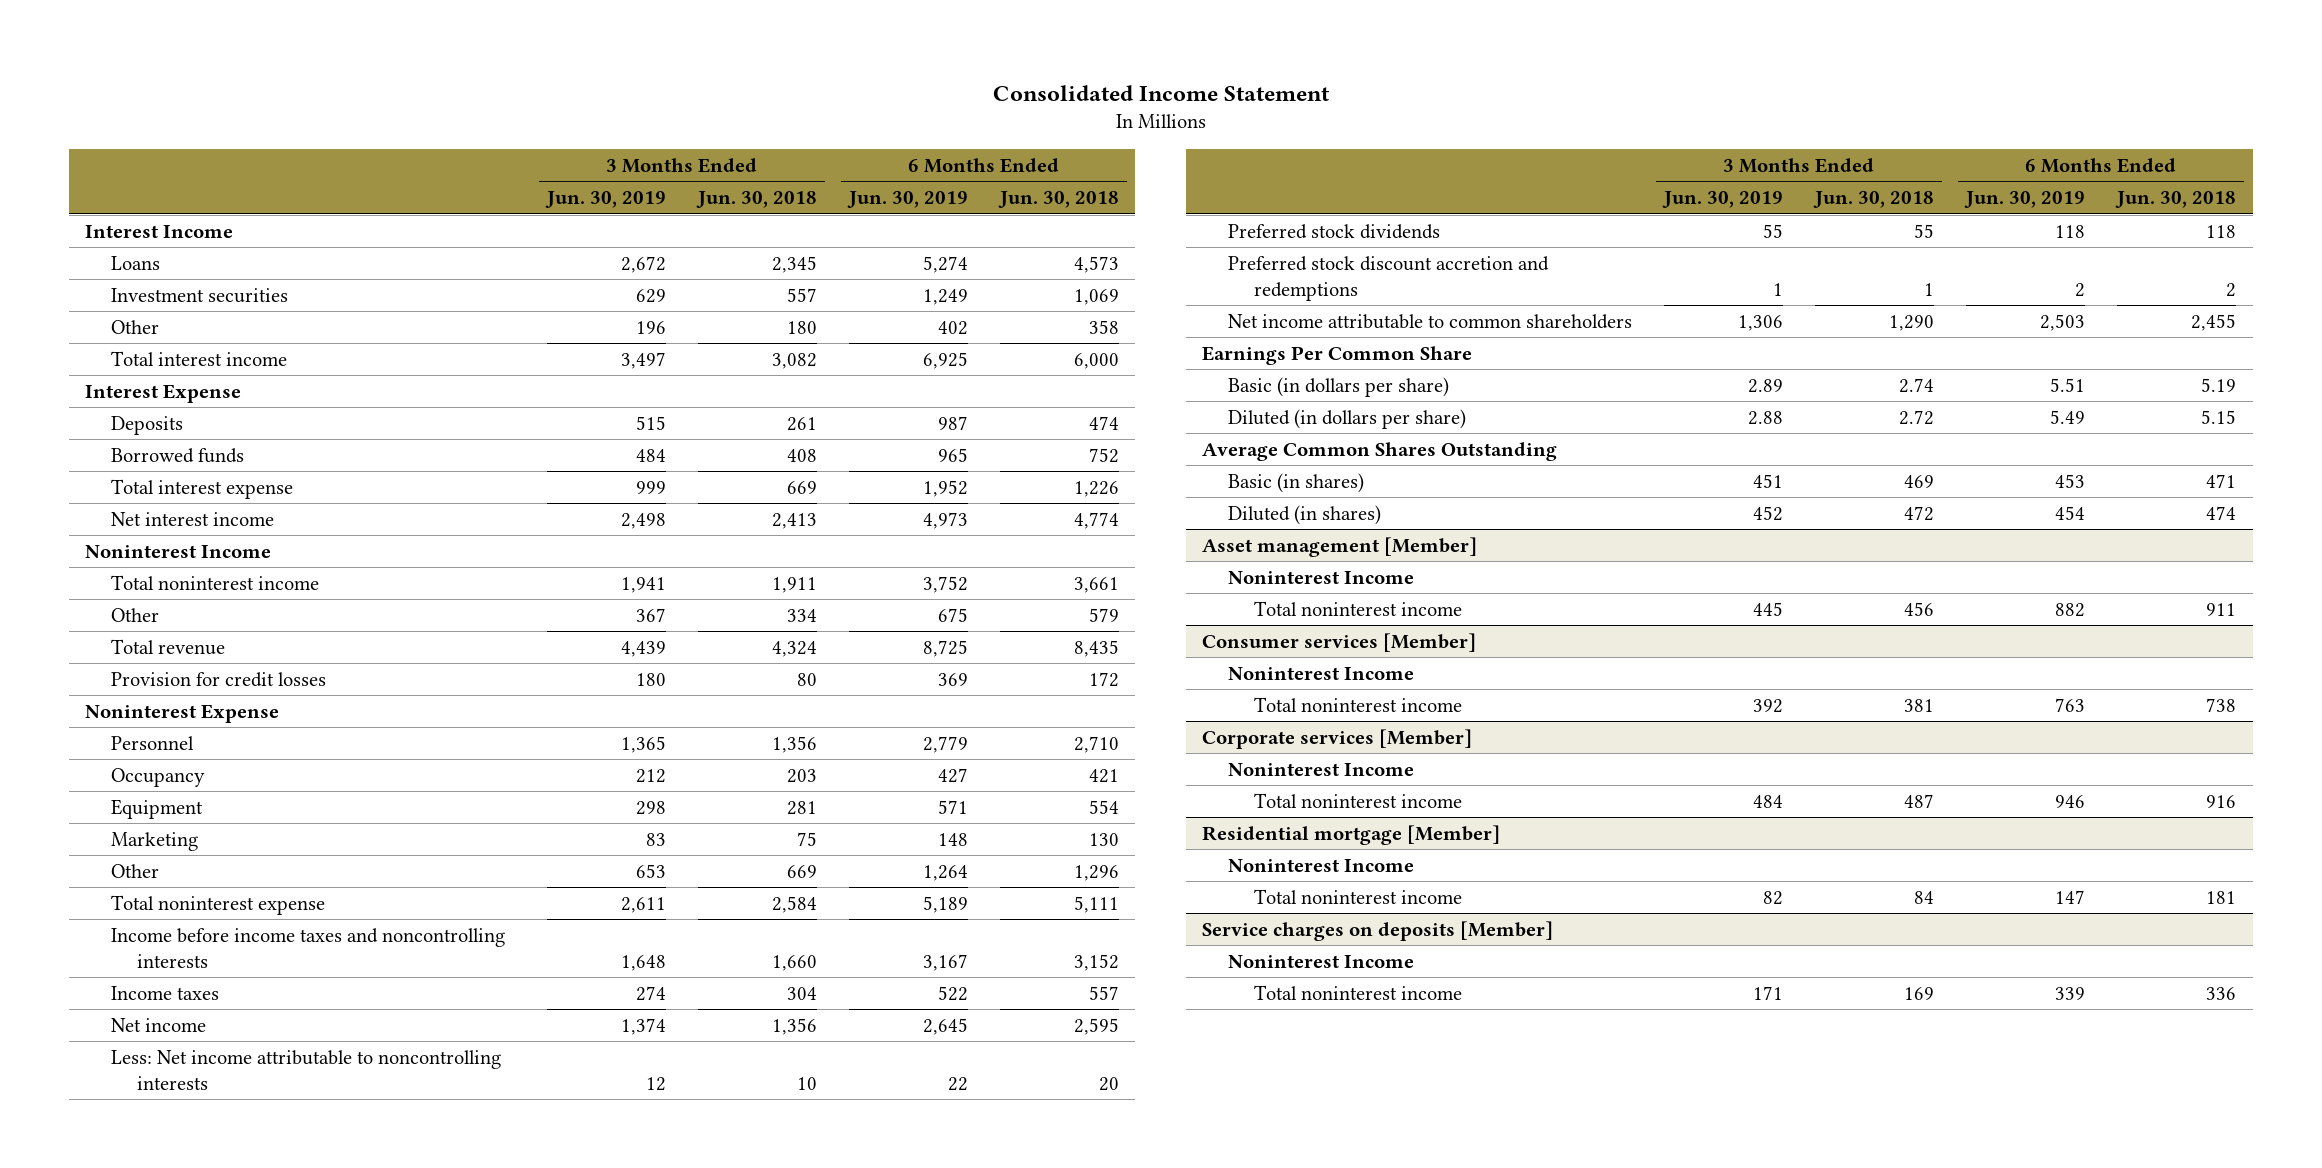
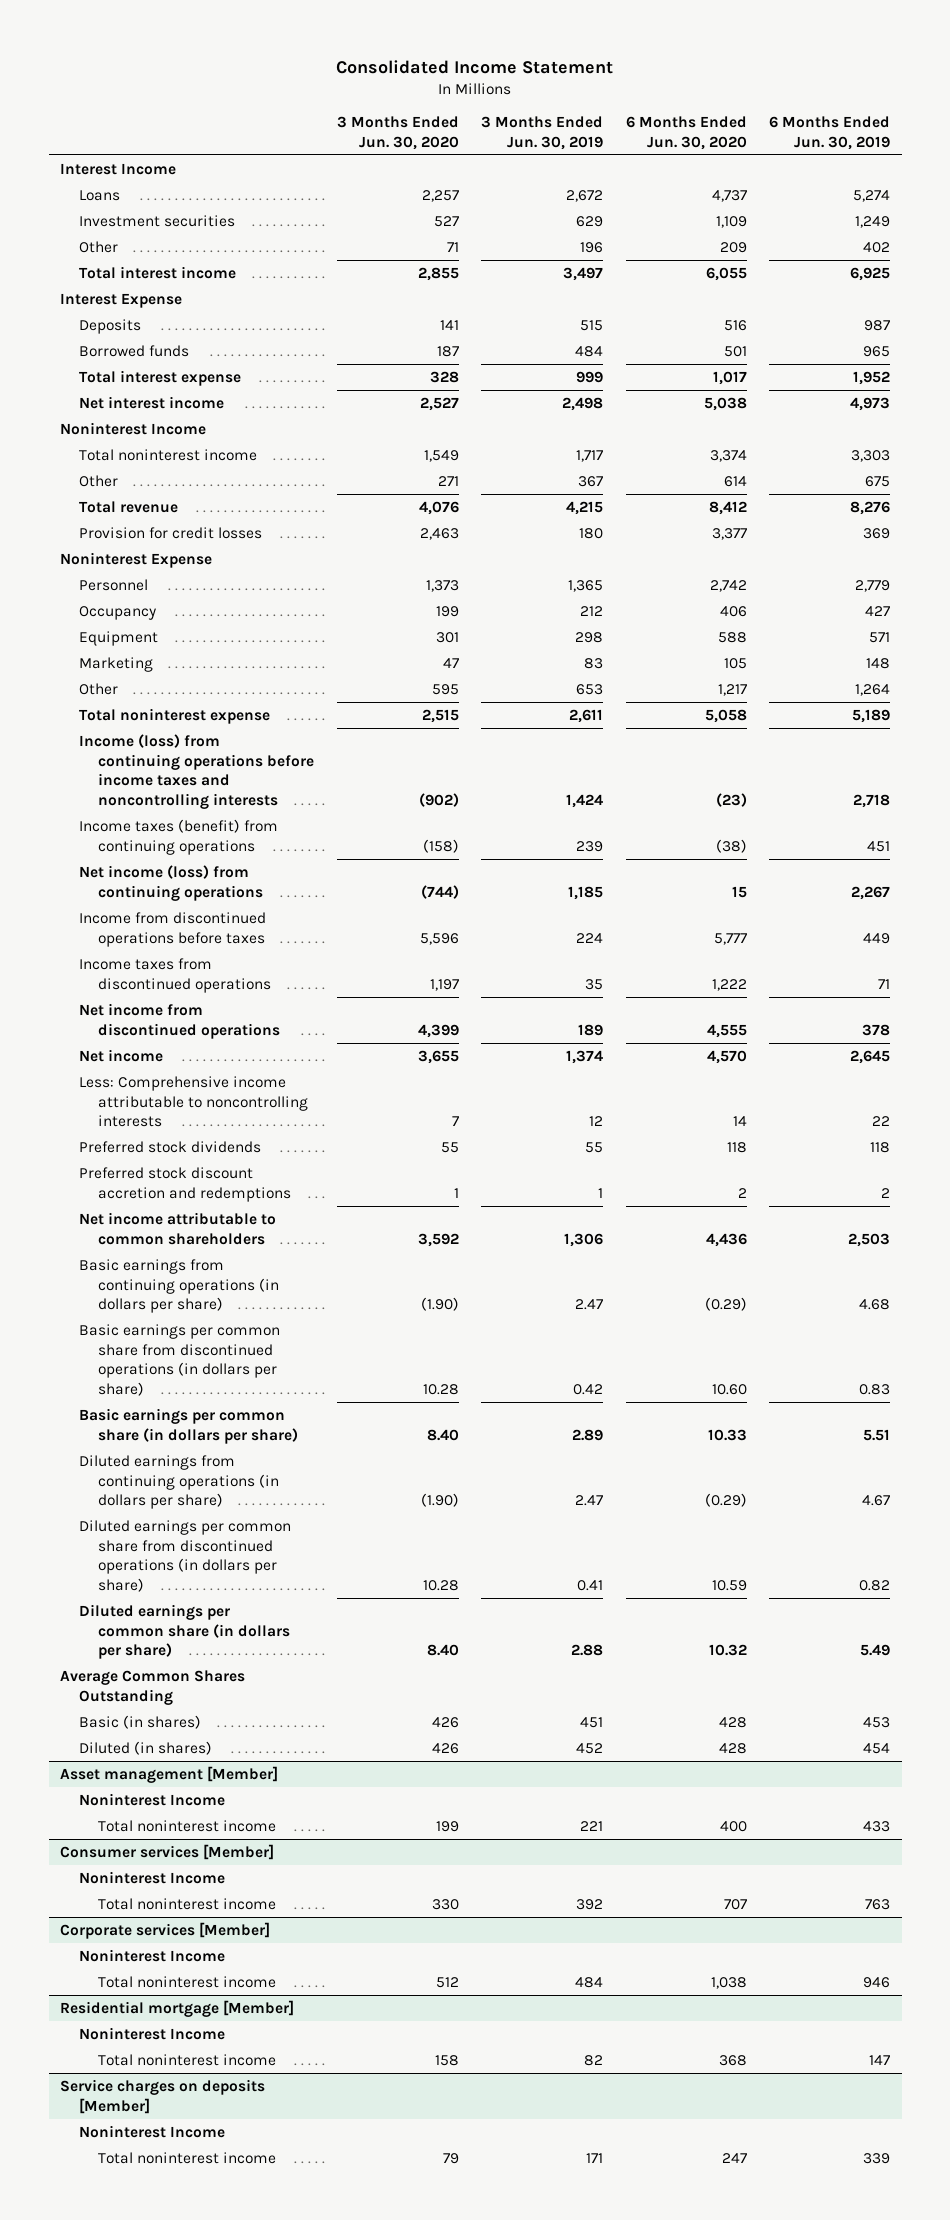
[696,191,818,209] Jun. 30, 2018 -> none
[998,191,1120,209] Jun. 30, 2018 -> none
none -> [336,116,459,150] 3 Months Ended Jun. 30, 2020
none -> [625,116,747,150] 6 Months Ended Jun. 30, 2020
[621,576,667,593] 1,941 -> [576,449,604,462] 1,717
[923,575,969,593] 3,752 -> [851,449,891,462] 3,303
[621,640,667,657] 4,439 -> [566,500,604,515] 4,215
[923,639,969,657] 8,725 -> [850,500,891,515] 8,276
[111,927,506,968] Income before income taxes and noncontrolling interests -> [79,733,315,810] Income (loss) from continuing operations before income taxes and noncontrolling interests
[621,954,667,971] 1,648 -> [566,794,604,809] 1,424
[923,953,969,971] 3,167 -> [853,794,891,809] 2,718
[111,985,220,1000] Income taxes -> [79,818,279,855] Income taxes (benefit) from continuing operations
[636,985,667,1001] 274 -> [576,840,604,852] 239
[938,985,969,1001] 522 -> [867,840,891,852] 451
none -> [79,864,264,901] Net income (loss) from continuing operations
none -> [79,911,267,947] Income from discontinued operations before taxes
none -> [79,957,272,993] Income taxes from discontinued operations
none -> [79,1002,281,1039] Net income from discontinued operations
[111,1049,502,1090] Less: Net income attributable to noncontrolling interests -> [79,1075,309,1128] Less: Comprehensive income attributable to noncontrolling interests
[1202,345,1473,365] Earnings Per Common Share -> none
none -> [79,1258,280,1314] Basic earnings from continuing operations (in dollars per share)
none -> [79,1323,281,1397] Basic earnings per common share from discontinued operations (in dollars per share)
[1228,376,1450,397] Basic (in dollars per share) -> [79,1407,299,1444] Basic earnings per common share (in dollars per share)
none -> [79,1454,280,1510] Diluted earnings from continuing operations (in dollars per share)
none -> [79,1519,292,1593] Diluted earnings per common share from discontinued operations (in dollars per share)
[1228,408,1467,429] Diluted (in dollars per share) -> [79,1603,291,1660] Diluted earnings per common share (in dollars per share)
[1753,601,1784,616] 445 -> [580,1820,604,1831] 221
[2055,602,2086,617] 882 -> [863,1820,891,1832] 433

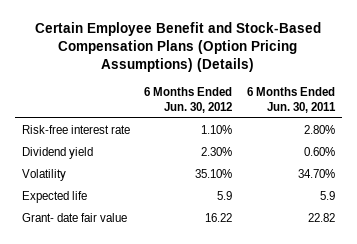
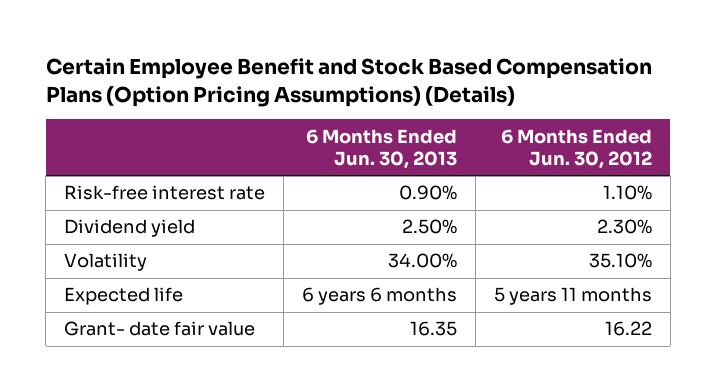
[35,21,322,73] Certain Employee Benefit and Stock-Based Compensation Plans (Option Pricing Assumptions) (Details) -> [45,57,652,107] Certain Employee Benefit and Stock Based Compensation Plans (Option Pricing Assumptions) (Details)
[246,87,336,113] 6 Months Ended Jun. 30, 2011 -> none
none -> [305,128,457,169] 6 Months Ended Jun. 30, 2013
[217,191,233,201] 5.9 -> [493,287,652,306] 5 years 11 months

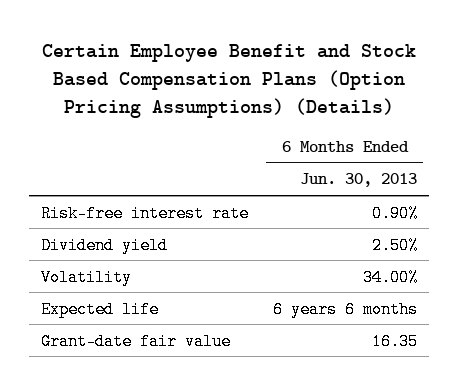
[500,128,652,169] 6 Months Ended Jun. 30, 2012 -> none
[64,321,256,337] Grant- date fair value -> [41,332,232,350] Grant-date fair value

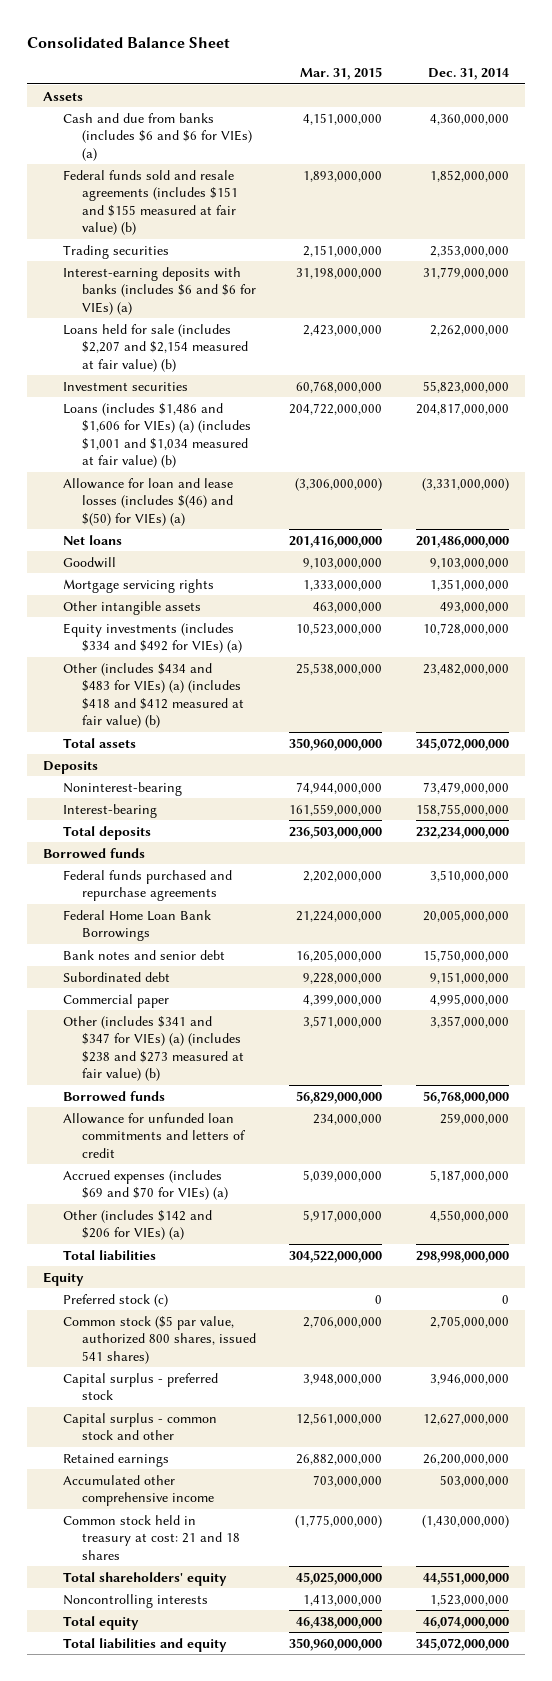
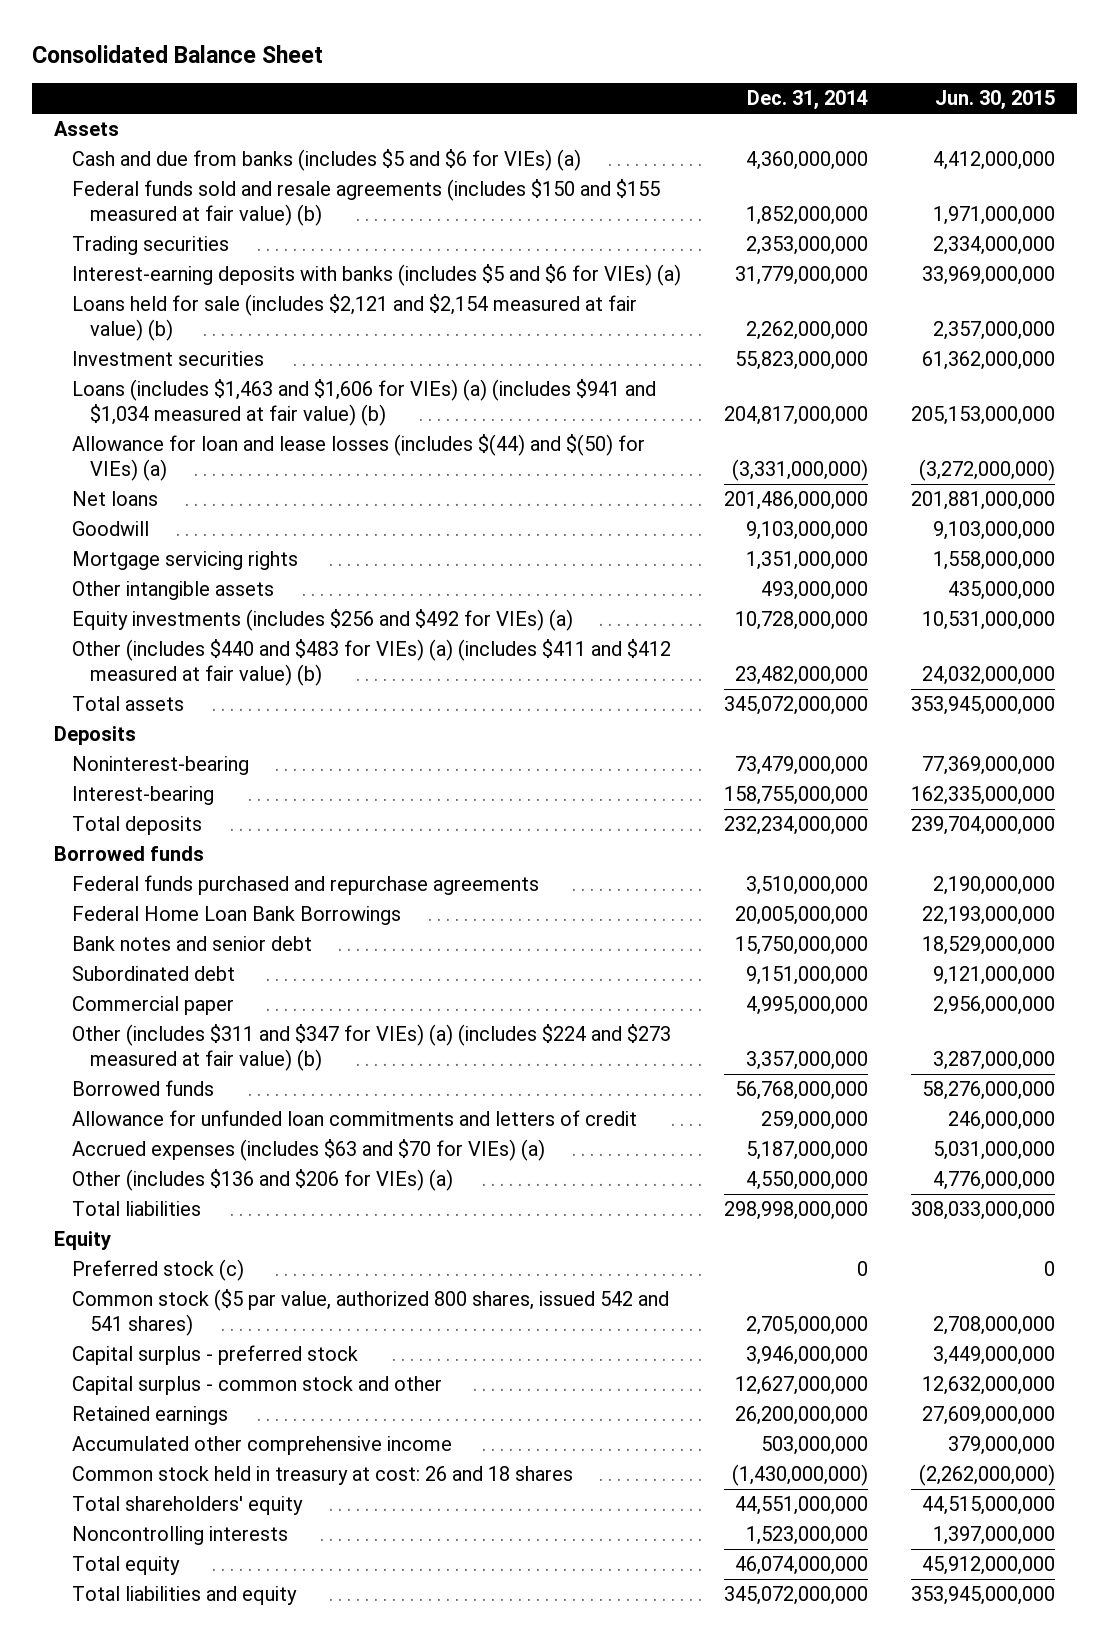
[300,67,383,81] Mar. 31, 2015 -> none
none -> [935,90,1056,111] Jun. 30, 2015
[62,112,253,161] Cash and due from banks (includes $6 and $6 for VIEs) (a) -> [71,149,581,172] Cash and due from banks (includes $5 and $6 for VIEs) (a)
[62,169,239,236] Federal funds sold and resale agreements (includes $151 and $155 measured at fair value) (b) -> [71,179,660,226] Federal funds sold and resale agreements (includes $150 and $155 measured at fair value) (b)
[62,266,257,315] Interest-earning deposits with banks (includes $6 and $6 for VIEs) (a) -> [71,264,681,287] Interest-earning deposits with banks (includes $5 and $6 for VIEs) (a)
[62,323,249,372] Loans held for sale (includes $2,207 and $2,154 measured at fair value) (b) -> [71,294,637,341] Loans held for sale (includes $2,121 and $2,154 measured at fair value) (b)
[62,402,252,469] Loans (includes $1,486 and $1,606 for VIEs) (a) (includes $1,001 and $1,034 measured at fair value) (b) -> [71,379,656,426] Loans (includes $1,463 and $1,606 for VIEs) (a) (includes $941 and $1,034 measured at fair value) (b)
[62,477,234,526] Allowance for loan and lease losses (includes $(46) and $(50) for VIEs) (a) -> [71,434,645,481] Allowance for loan and lease losses (includes $(44) and $(50) for VIEs) (a)
[62,622,243,654] Equity investments (includes $334 and $492 for VIEs) (a) -> [71,609,573,632] Equity investments (includes $256 and $492 for VIEs) (a)
[62,662,245,729] Other (includes $434 and $483 for VIEs) (a) (includes $418 and $412 measured at fair value) (b) -> [71,639,671,686] Other (includes $440 and $483 for VIEs) (a) (includes $411 and $412 measured at fair value) (b)
[62,1015,245,1082] Other (includes $341 and $347 for VIEs) (a) (includes $238 and $273 measured at fair value) (b) -> [71,1024,671,1071] Other (includes $311 and $347 for VIEs) (a) (includes $224 and $273 measured at fair value) (b)
[62,1169,229,1201] Accrued expenses (includes $69 and $70 for VIEs) (a) -> [71,1139,545,1162] Accrued expenses (includes $63 and $70 for VIEs) (a)
[62,1209,212,1241] Other (includes $142 and $206 for VIEs) (a) -> [71,1169,453,1192] Other (includes $136 and $206 for VIEs) (a)
[62,1315,257,1364] Common stock ($5 par value, authorized 800 shares, issued 541 shares) -> [71,1289,669,1336] Common stock ($5 par value, authorized 800 shares, issued 542 and 541 shares)
[62,1514,241,1560] Common stock held in treasury at cost: 21 and 18 shares -> [71,1466,573,1486] Common stock held in treasury at cost: 26 and 18 shares

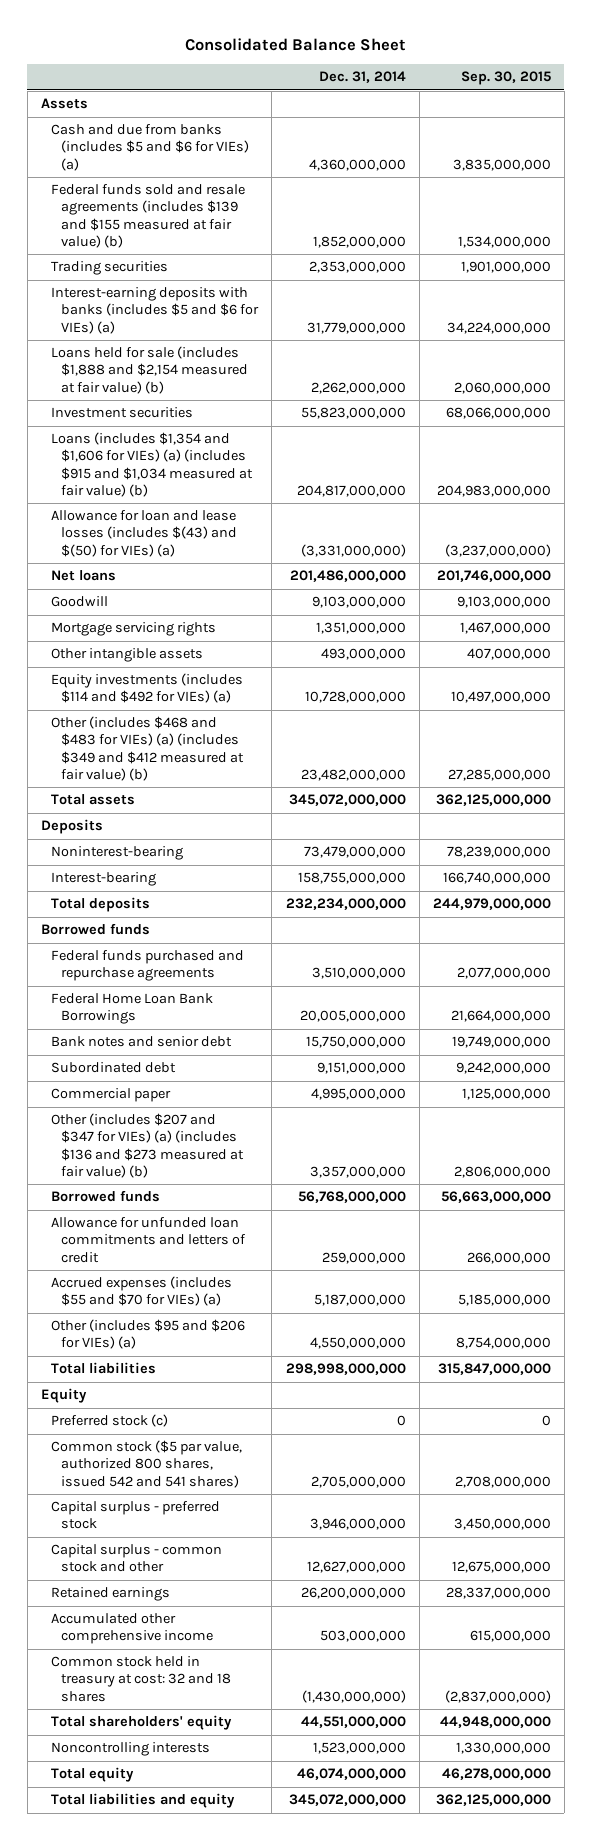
[935,90,1056,111] Jun. 30, 2015 -> none
none -> [460,71,551,86] Sep. 30, 2015
[71,179,660,226] Federal funds sold and resale agreements (includes $150 and $155 measured at fair value) (b) -> [51,184,246,248] Federal funds sold and resale agreements (includes $139 and $155 measured at fair value) (b)
[71,294,637,341] Loans held for sale (includes $2,121 and $2,154 measured at fair value) (b) -> [51,346,249,394] Loans held for sale (includes $1,888 and $2,154 measured at fair value) (b)
[71,379,656,426] Loans (includes $1,463 and $1,606 for VIEs) (a) (includes $941 and $1,034 measured at fair value) (b) -> [51,432,254,497] Loans (includes $1,354 and $1,606 for VIEs) (a) (includes $915 and $1,034 measured at fair value) (b)
[71,434,645,481] Allowance for loan and lease losses (includes $(44) and $(50) for VIEs) (a) -> [51,510,238,557] Allowance for loan and lease losses (includes $(43) and $(50) for VIEs) (a)
[71,609,573,632] Equity investments (includes $256 and $492 for VIEs) (a) -> [51,673,244,704] Equity investments (includes $114 and $492 for VIEs) (a)
[71,639,671,686] Other (includes $440 and $483 for VIEs) (a) (includes $411 and $412 measured at fair value) (b) -> [51,716,245,781] Other (includes $468 and $483 for VIEs) (a) (includes $349 and $412 measured at fair value) (b)
[71,1024,671,1071] Other (includes $311 and $347 for VIEs) (a) (includes $224 and $273 measured at fair value) (b) -> [51,1113,245,1178] Other (includes $207 and $347 for VIEs) (a) (includes $136 and $273 measured at fair value) (b)
[71,1139,545,1162] Accrued expenses (includes $63 and $70 for VIEs) (a) -> [51,1276,233,1307] Accrued expenses (includes $55 and $70 for VIEs) (a)
[71,1169,453,1192] Other (includes $136 and $206 for VIEs) (a) -> [51,1319,246,1350] Other (includes $95 and $206 for VIEs) (a)
[71,1466,573,1486] Common stock held in treasury at cost: 26 and 18 shares -> [51,1656,232,1702] Common stock held in treasury at cost: 32 and 18 shares

